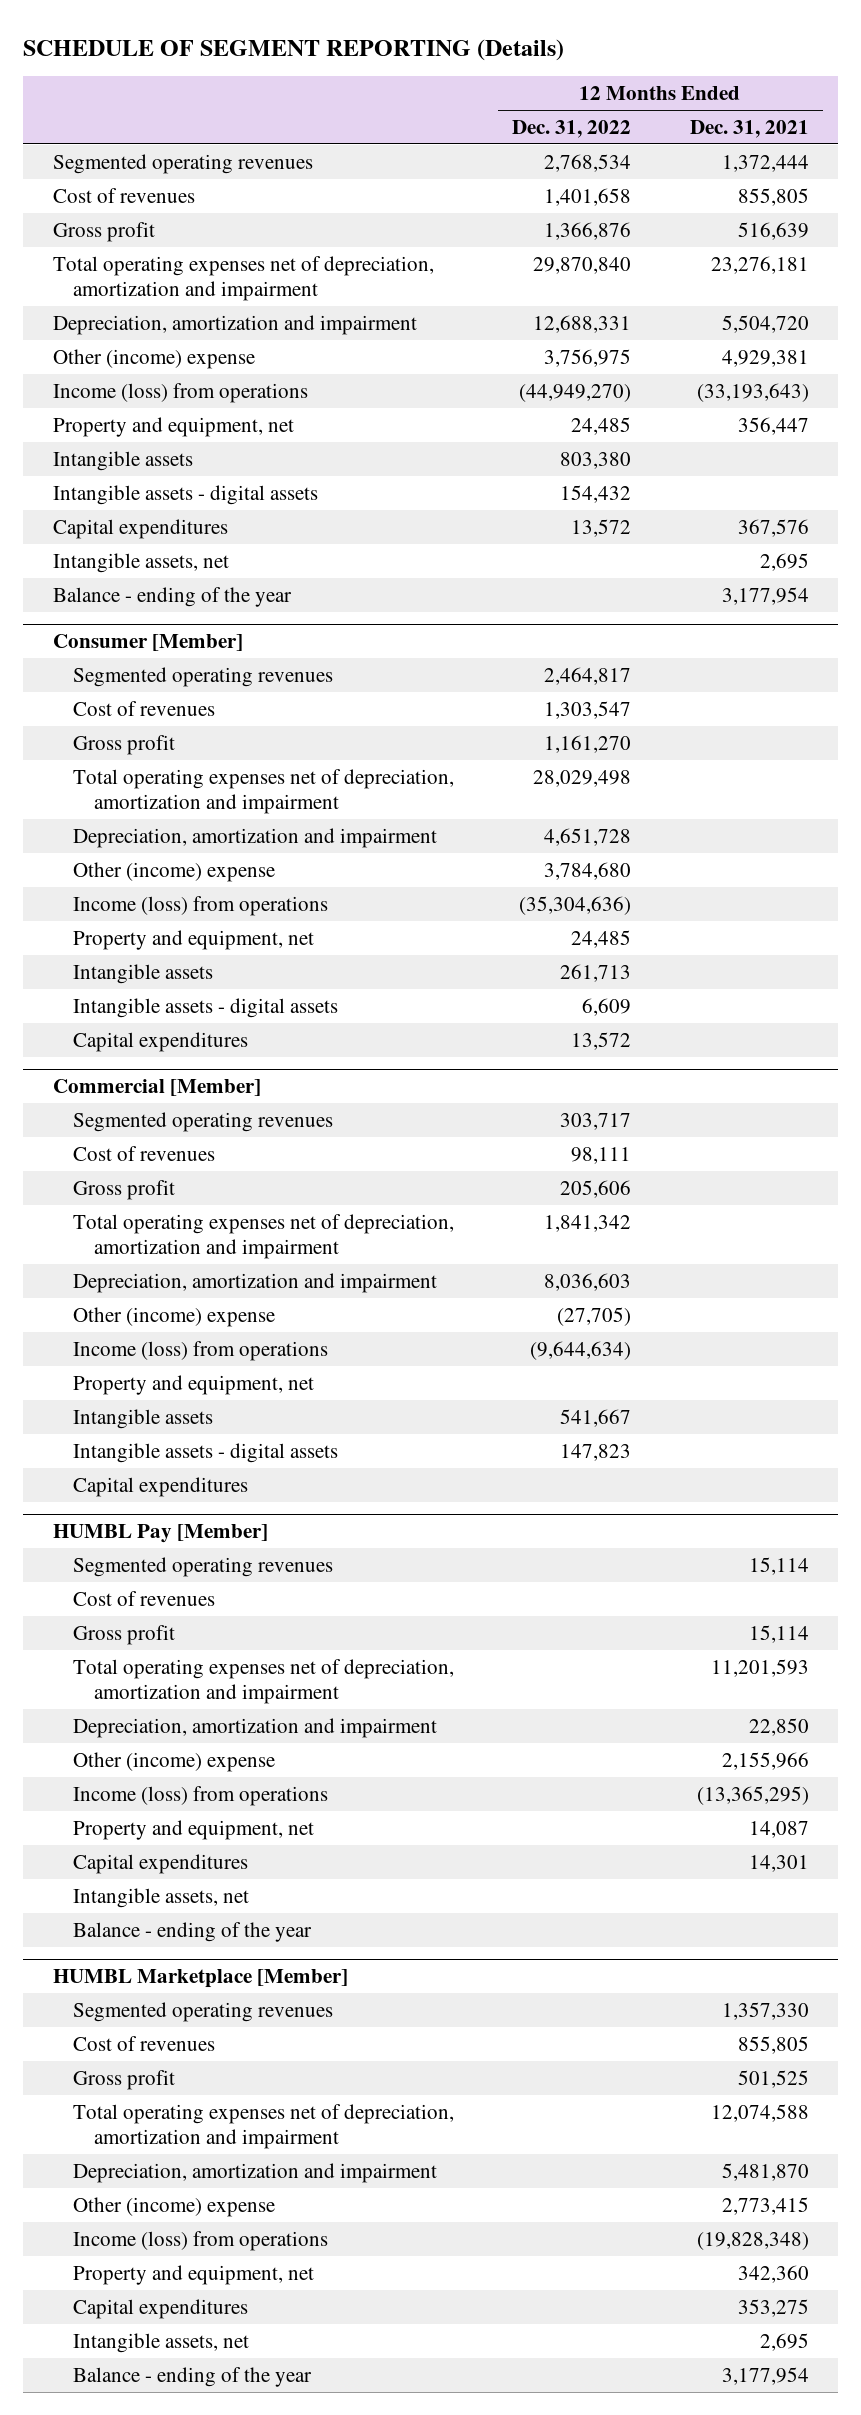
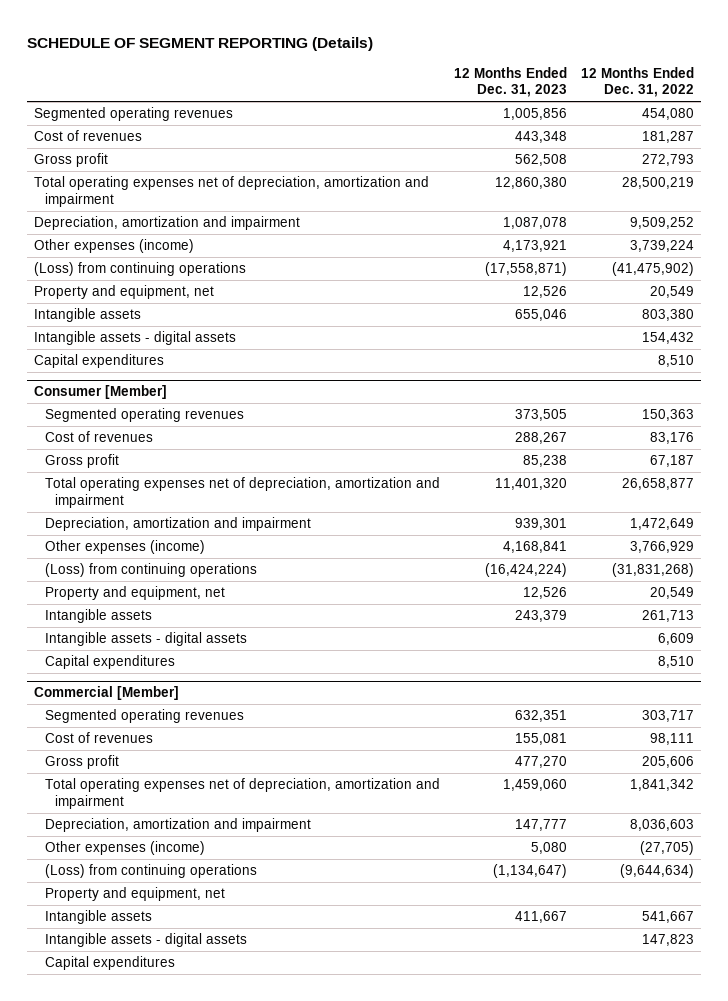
[689,119,809,138] Dec. 31, 2021 -> none
none -> [453,66,567,98] 12 Months Ended Dec. 31, 2023
[544,153,632,172] 2,768,534 -> [642,108,695,121] 454,080
[544,187,632,206] 1,401,658 -> [642,131,695,144] 181,287
[544,221,632,240] 1,366,876 -> [642,154,695,167] 272,793
[533,256,632,274] 29,870,840 -> [622,177,695,190] 28,500,219
[533,314,632,333] 12,688,331 -> [630,217,695,230] 9,509,252
[52,348,255,369] Other (income) expense -> [34,239,195,254] Other expenses (income)
[544,348,632,367] 3,756,975 -> [630,240,695,253] 3,739,224
[52,382,308,403] Income (loss) from operations -> [34,262,247,277] (Loss) from continuing operations
[519,383,632,402] (44,949,270) -> [612,262,695,277] (41,475,902)
[571,416,632,435] 24,485 -> [650,286,695,299] 20,549
[52,552,229,573] Intangible assets, net -> none
[52,586,292,607] Balance - ending of the year -> none
[571,518,632,537] 13,572 -> [658,355,695,368] 8,510
[544,666,632,685] 2,464,817 -> [642,409,695,422] 150,363
[544,700,632,719] 1,303,547 -> [650,432,695,445] 83,176
[544,734,632,753] 1,161,270 -> [650,455,695,468] 67,187
[533,769,632,787] 28,029,498 -> [622,478,695,491] 26,658,877
[544,827,632,846] 4,651,728 -> [630,518,695,531] 1,472,649
[73,861,276,882] Other (income) expense -> [44,540,205,555] Other expenses (income)
[544,861,632,880] 3,784,680 -> [630,541,695,554] 3,766,929
[73,895,329,916] Income (loss) from operations -> [44,563,257,578] (Loss) from continuing operations
[519,895,632,915] (35,304,636) -> [612,563,695,578] (31,831,268)
[571,929,632,948] 24,485 -> [650,587,695,600] 20,549
[571,1031,632,1050] 13,572 -> [658,656,695,669] 8,510
[73,1306,276,1327] Other (income) expense -> [44,841,205,856] Other expenses (income)
[73,1340,329,1361] Income (loss) from operations -> [44,864,257,879] (Loss) from continuing operations
[52,1524,268,1544] HUMBL Pay [Member] -> none
[73,1556,334,1577] Segmented operating revenues -> none
[73,1590,216,1606] Cost of revenues -> none
[73,1624,176,1645] Gross profit -> none
[73,1658,455,1704] Total operating expenses net of depreciation, amortization and impairment -> none
[73,1717,438,1738] Depreciation, amortization and impairment -> none
[73,1751,276,1772] Other (income) expense -> none
[73,1785,329,1806] Income (loss) from operations -> none
[73,1819,315,1840] Property and equipment, net -> none
[73,1853,249,1874] Capital expenditures -> none
[73,1887,250,1908] Intangible assets, net -> none
[73,1921,313,1942] Balance - ending of the year -> none
[52,1969,348,1989] HUMBL Marketplace [Member] -> none
[73,2001,334,2022] Segmented operating revenues -> none
[73,2035,216,2051] Cost of revenues -> none
[73,2069,176,2090] Gross profit -> none
[73,2103,455,2149] Total operating expenses net of depreciation, amortization and impairment -> none
[73,2162,438,2183] Depreciation, amortization and impairment -> none
[73,2196,276,2217] Other (income) expense -> none
[73,2230,329,2251] Income (loss) from operations -> none
[73,2264,315,2285] Property and equipment, net -> none
[73,2298,249,2319] Capital expenditures -> none
[73,2332,250,2353] Intangible assets, net -> none
[73,2366,313,2387] Balance - ending of the year -> none

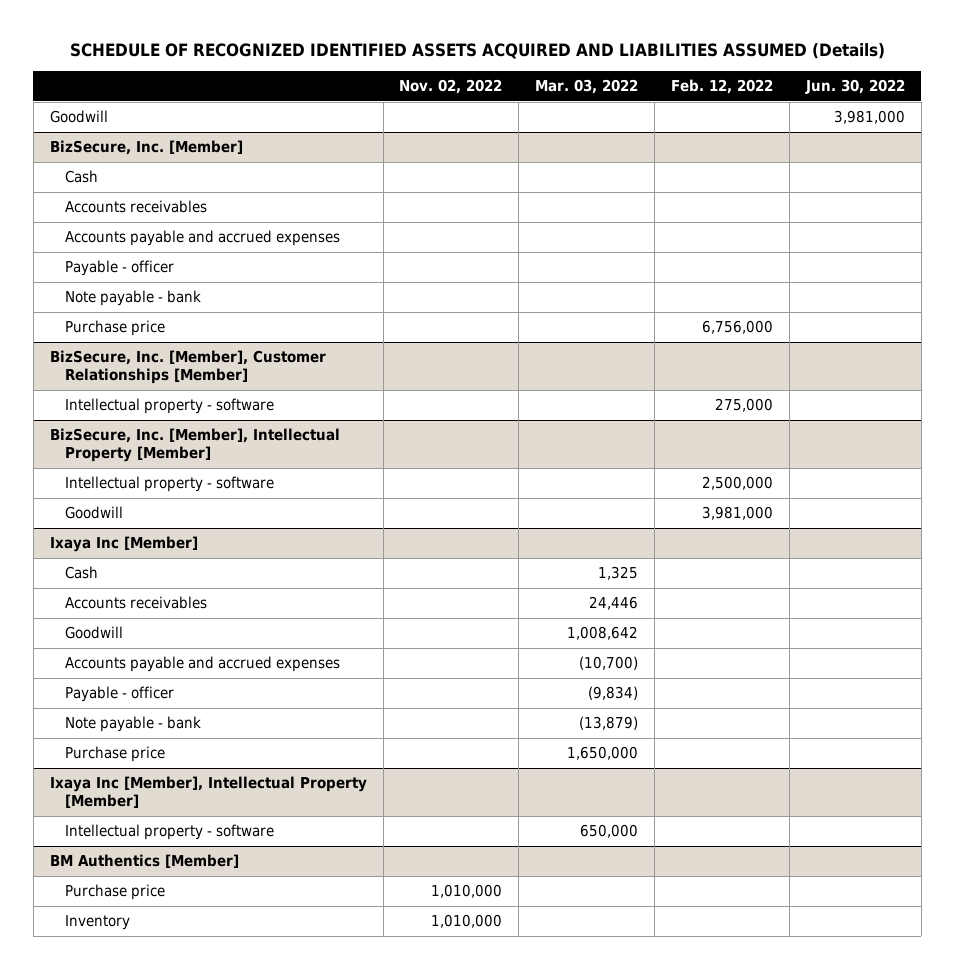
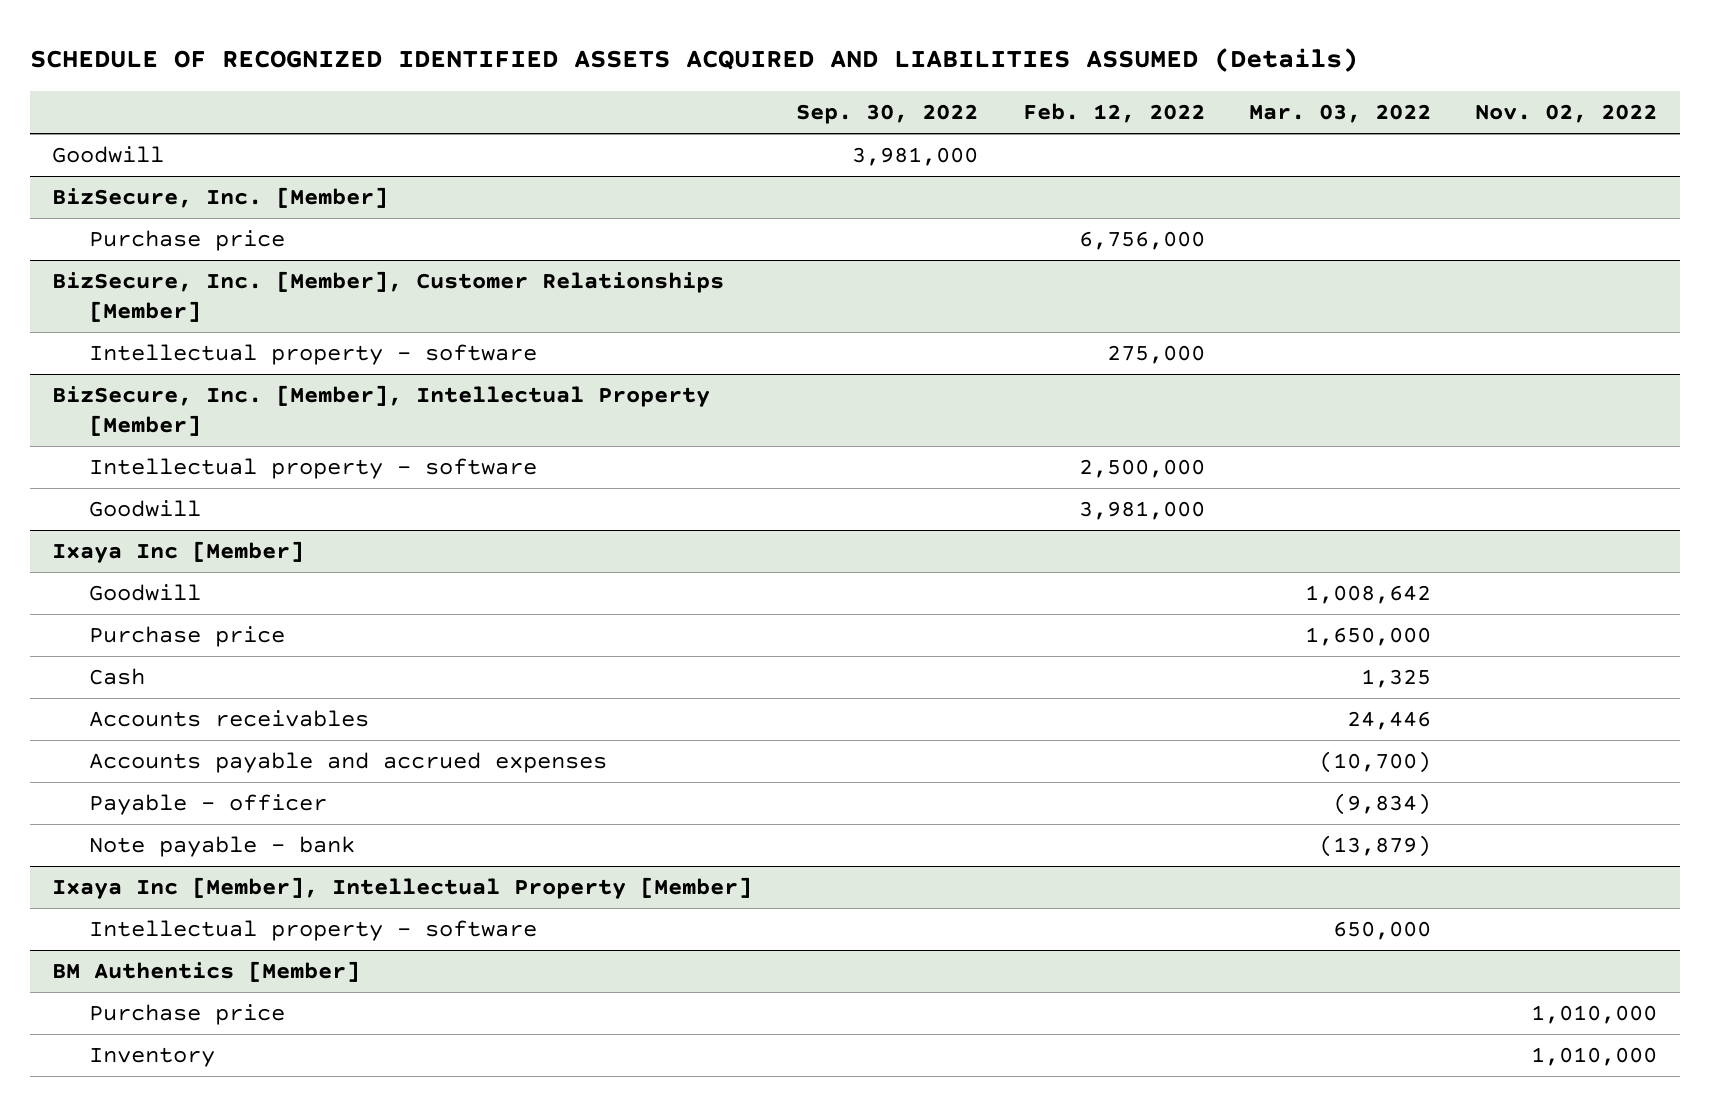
[804,79,905,95] Jun. 30, 2022 -> none
none -> [796,104,979,125] Sep. 30, 2022
[65,170,99,184] Cash -> none
[65,200,208,214] Accounts receivables -> none
[65,230,341,247] Accounts payable and accrued expenses -> none
[65,260,175,277] Payable - officer -> none
[65,290,202,307] Note payable - bank -> none
[65,626,124,640] Goodwill -> [88,584,201,602] Goodwill
[65,746,166,763] Purchase price -> [88,626,285,648] Purchase price

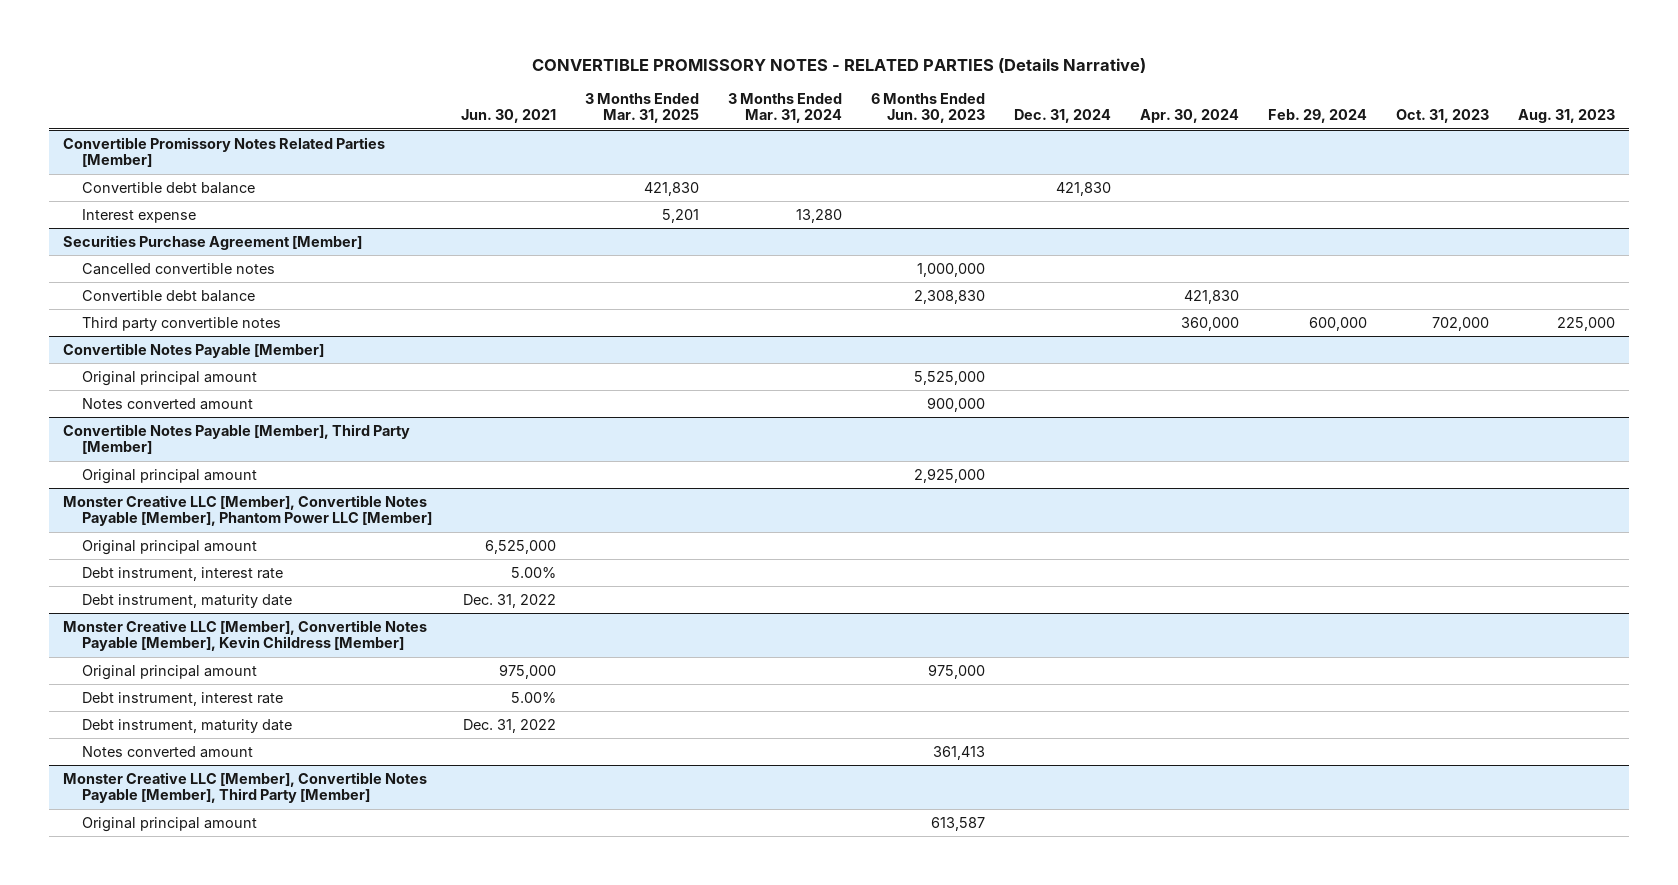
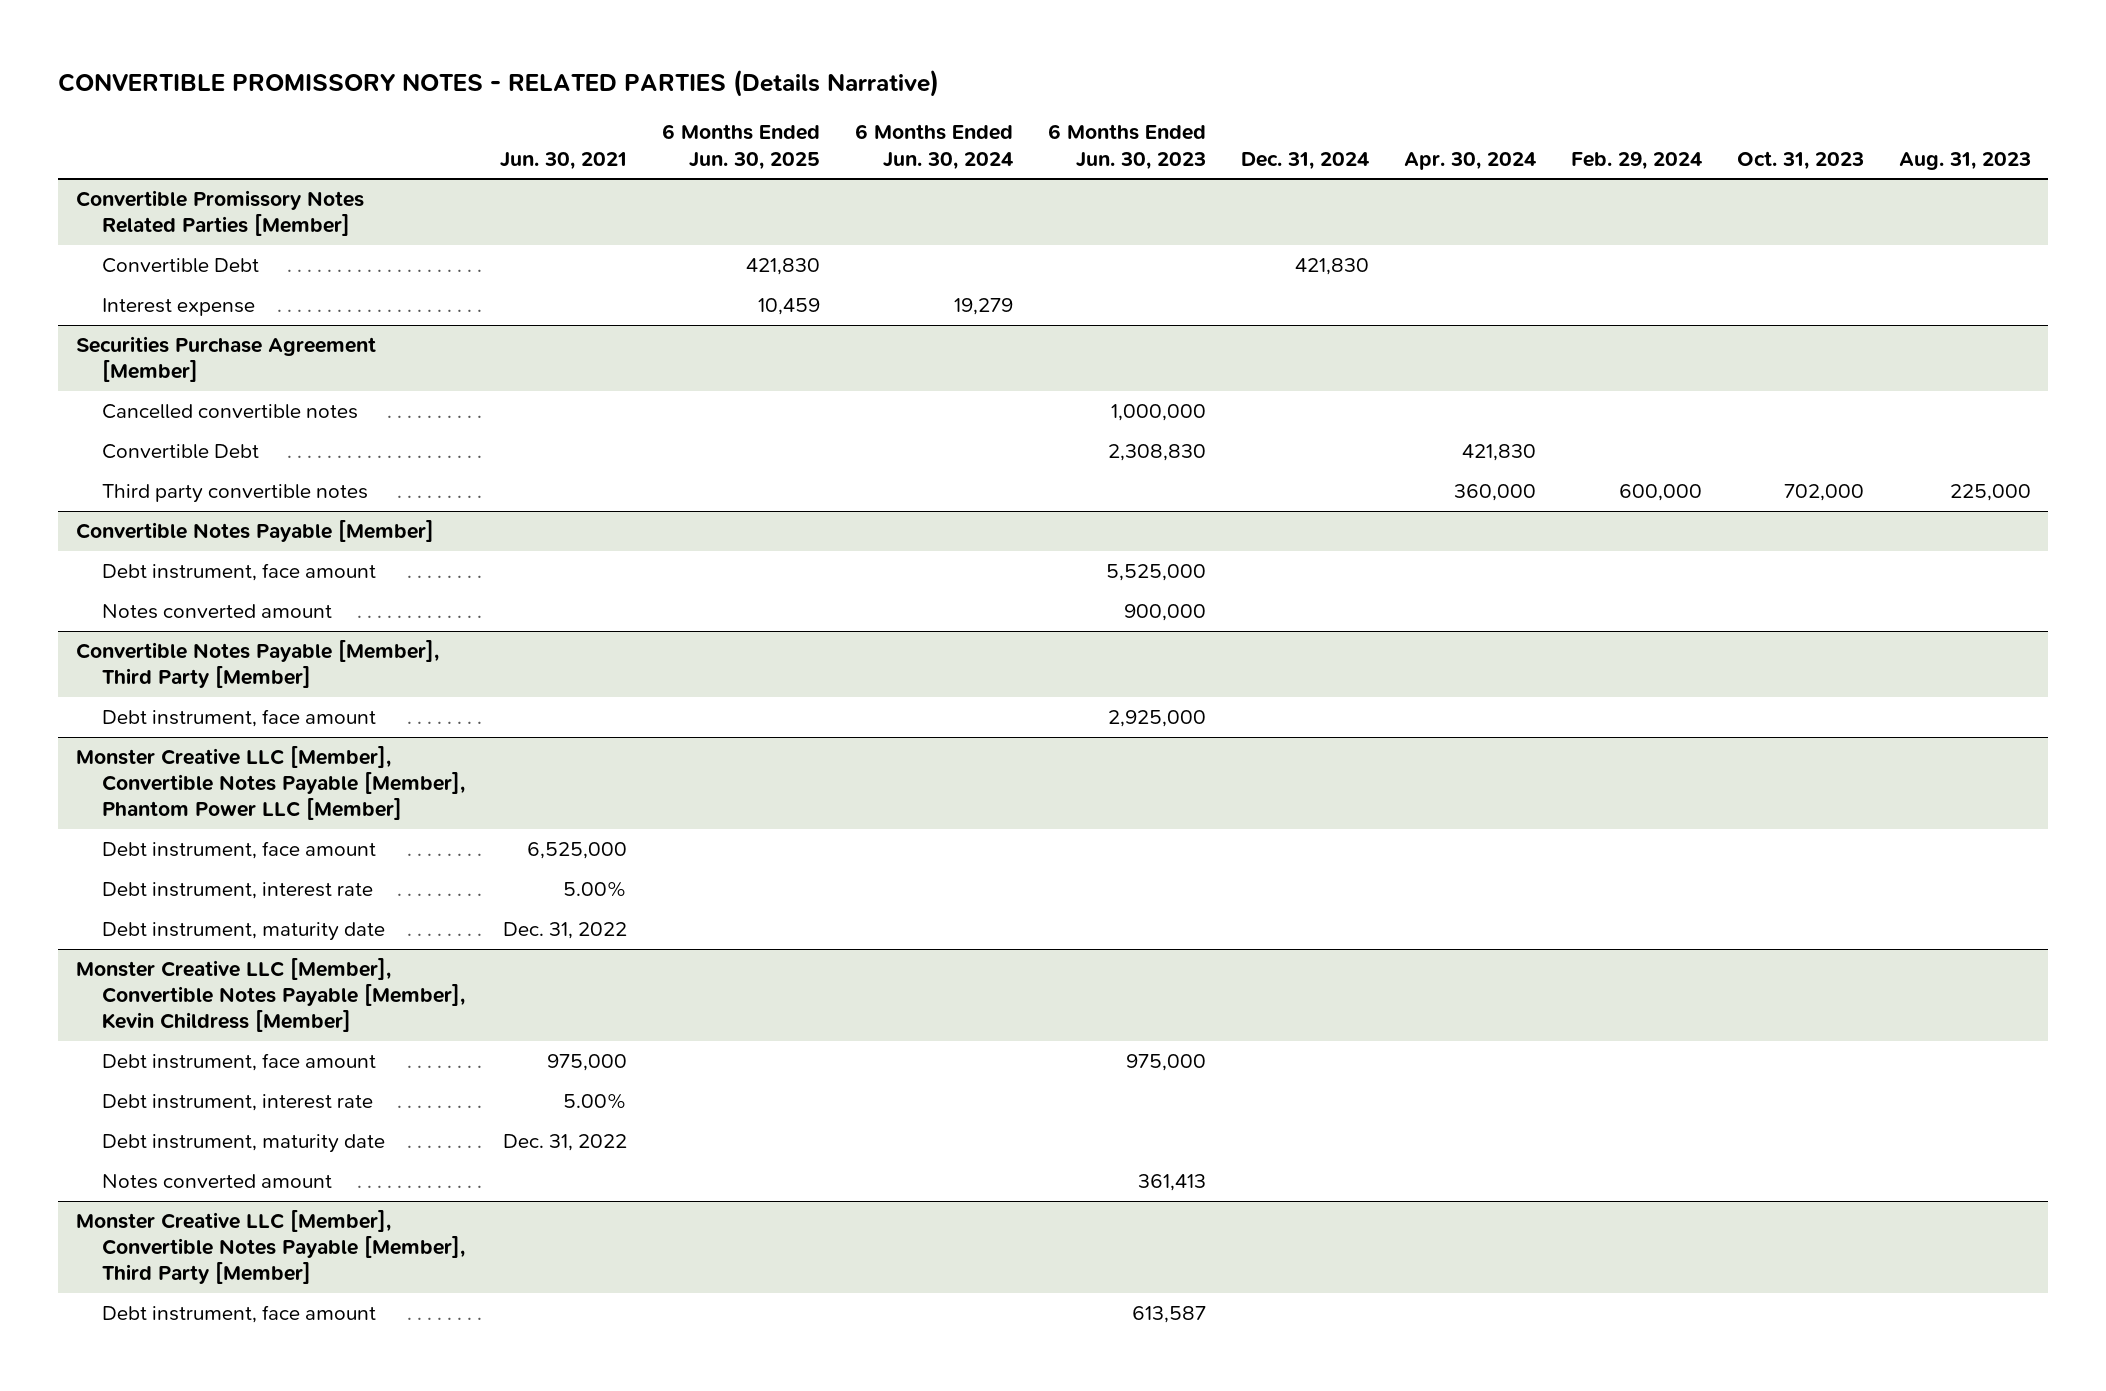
[585,92,700,124] 3 Months Ended Mar. 31, 2025 -> none
[728,92,843,124] 3 Months Ended Mar. 31, 2024 -> none
none -> [661,124,820,170] 6 Months Ended Jun. 30, 2025
none -> [854,124,1013,170] 6 Months Ended Jun. 30, 2024
[82,181,256,194] Convertible debt balance -> [101,258,259,274] Convertible Debt
[82,289,256,302] Convertible debt balance -> [101,444,259,460] Convertible Debt
[82,370,258,386] Original principal amount -> [101,563,376,582] Debt instrument, face amount
[82,468,258,484] Original principal amount -> [101,709,376,728] Debt instrument, face amount
[82,539,258,555] Original principal amount -> [101,841,376,860] Debt instrument, face amount
[82,664,258,680] Original principal amount -> [101,1053,376,1072] Debt instrument, face amount
[82,816,258,832] Original principal amount -> [101,1305,376,1324] Debt instrument, face amount

